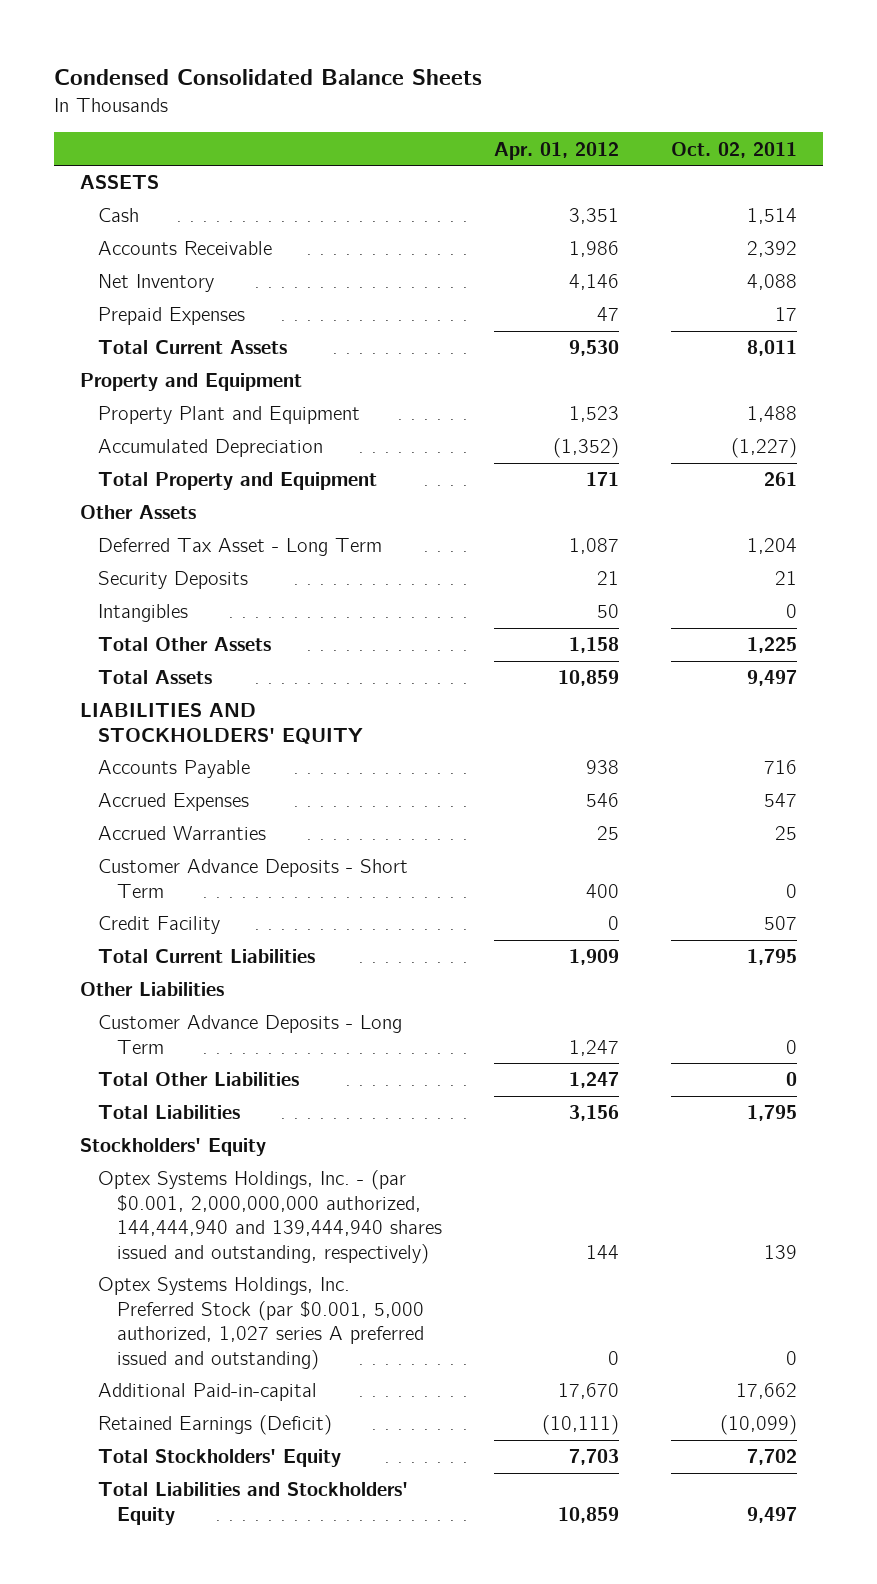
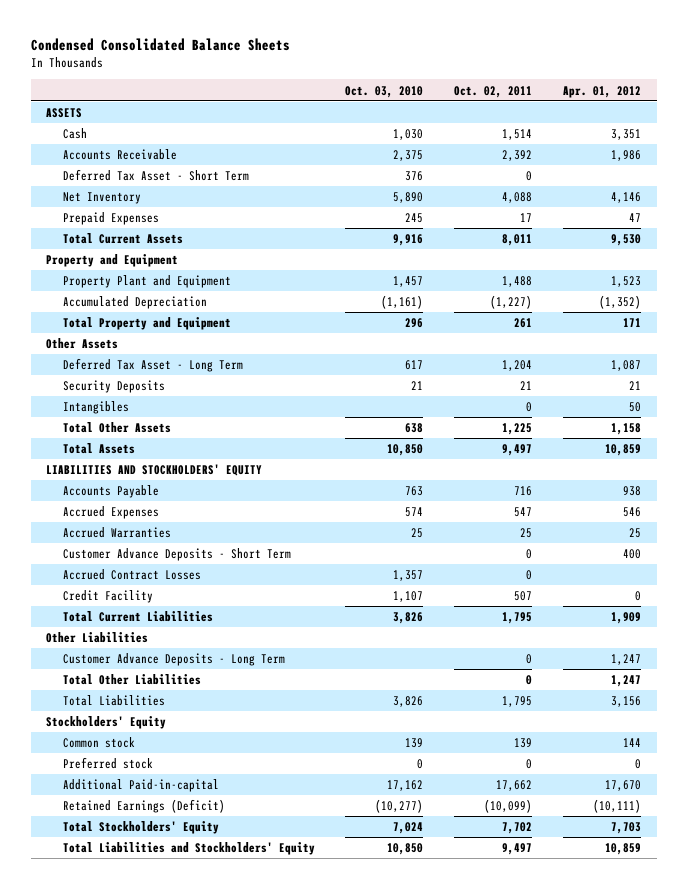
none -> [345,85,424,98] Oct. 03, 2010
none -> [62,169,249,182] Deferred Tax Asset - Short Term
none -> [62,569,201,581] Accrued Contract Losses
[98,1170,442,1264] Optex Systems Holdings, Inc. - (par $0.001, 2,000,000,000 authorized, 144,444,940 and 139,444,940 shares issued and outstanding, respectively) -> [62,737,135,749] Common stock
[98,1277,424,1370] Optex Systems Holdings, Inc. Preferred Stock (par $0.001, 5,000 authorized, 1,027 series A preferred issued and outstanding) -> [62,757,153,770] Preferred stock

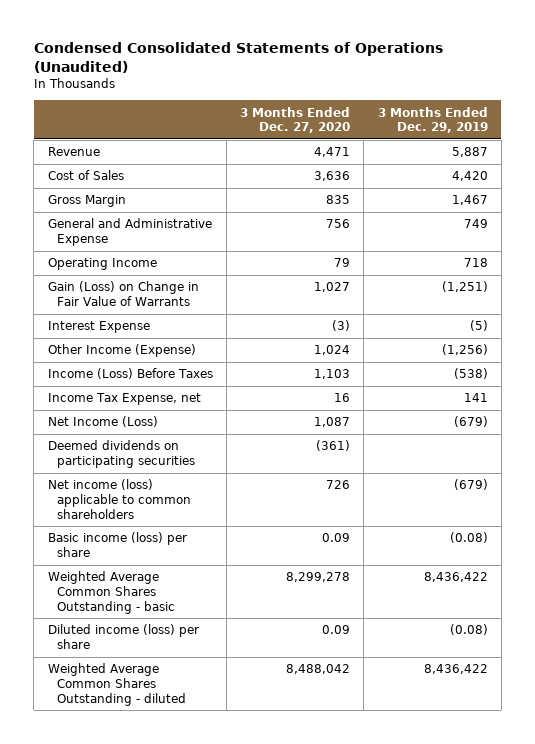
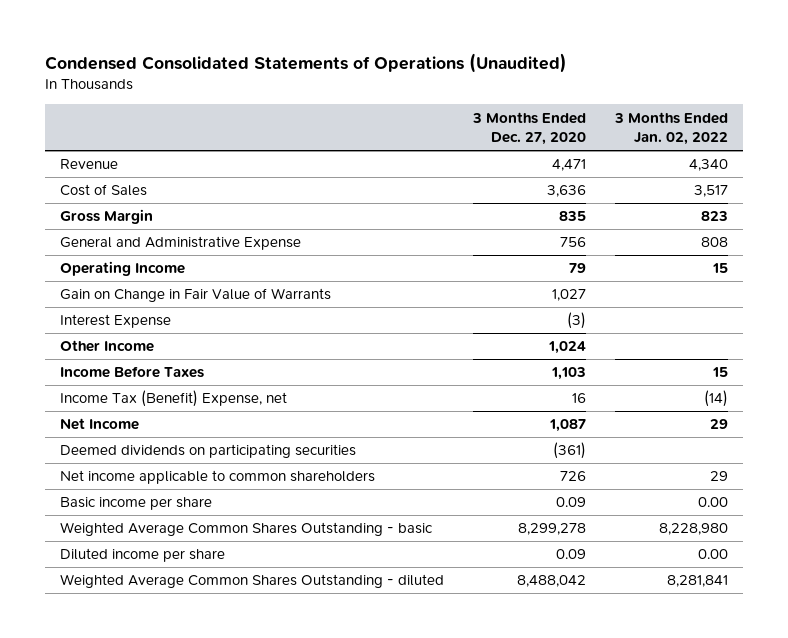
[377,106,488,134] 3 Months Ended Dec. 29, 2019 -> none
none -> [614,111,729,146] 3 Months Ended Jan. 02, 2022
[47,281,199,307] Gain (Loss) on Change in Fair Value of Warrants -> [59,288,331,303] Gain on Change in Fair Value of Warrants
[47,344,196,358] Other Income (Expense) -> [59,340,154,353] Other Income
[47,368,213,380] Income (Loss) Before Taxes -> [59,366,204,379] Income Before Taxes
[47,393,201,406] Income Tax Expense, net -> [59,390,287,408] Income Tax (Benefit) Expense, net
[47,416,158,428] Net Income (Loss) -> [59,418,139,431] Net Income
[47,479,192,519] Net income (loss) applicable to common shareholders -> [59,470,375,485] Net income applicable to common shareholders
[47,532,187,558] Basic income (loss) per share -> [59,497,212,511] Basic income per share
[47,624,199,650] Diluted income (loss) per share -> [59,548,225,563] Diluted income per share

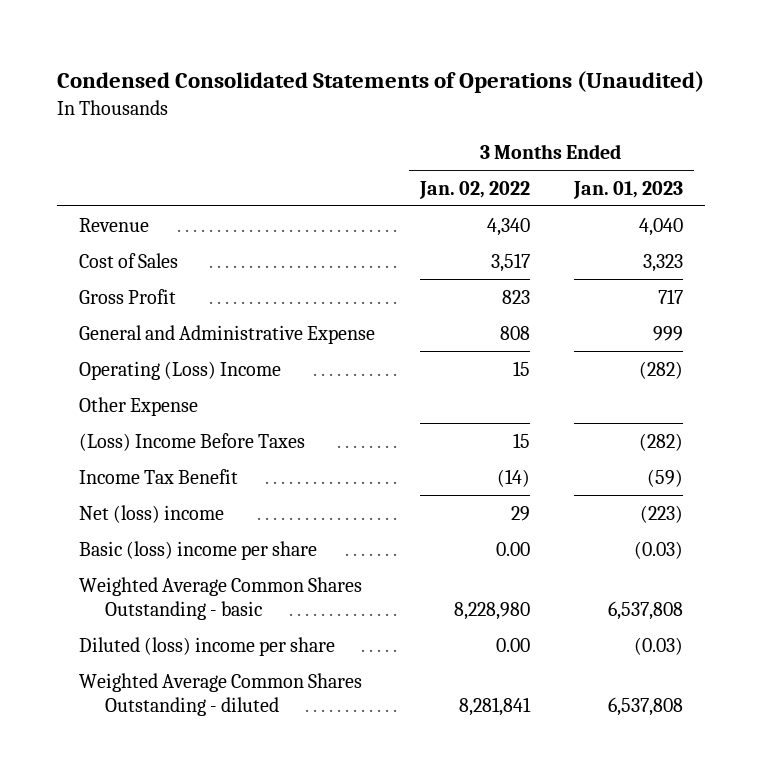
[472,111,587,146] 3 Months Ended Dec. 27, 2020 -> none
none -> [572,180,683,199] Jan. 01, 2023
[59,209,153,225] Gross Margin -> [79,288,177,304] Gross Profit
[59,288,331,303] Gain on Change in Fair Value of Warrants -> none
[59,314,171,329] Interest Expense -> none
[59,444,356,459] Deemed dividends on participating securities -> none
[59,470,375,485] Net income applicable to common shareholders -> none
[59,261,185,277] Operating Income -> [79,360,282,380] Operating (Loss) Income
[59,340,154,353] Other Income -> [79,396,199,416] Other Expense
[59,366,204,379] Income Before Taxes -> [79,432,306,451] (Loss) Income Before Taxes
[59,390,287,408] Income Tax (Benefit) Expense, net -> [79,468,239,484] Income Tax Benefit
[59,418,139,431] Net Income -> [79,504,225,523] Net (loss) income
[59,497,212,511] Basic income per share -> [79,540,318,560] Basic (loss) income per share
[59,548,225,563] Diluted income per share -> [79,636,336,656] Diluted (loss) income per share

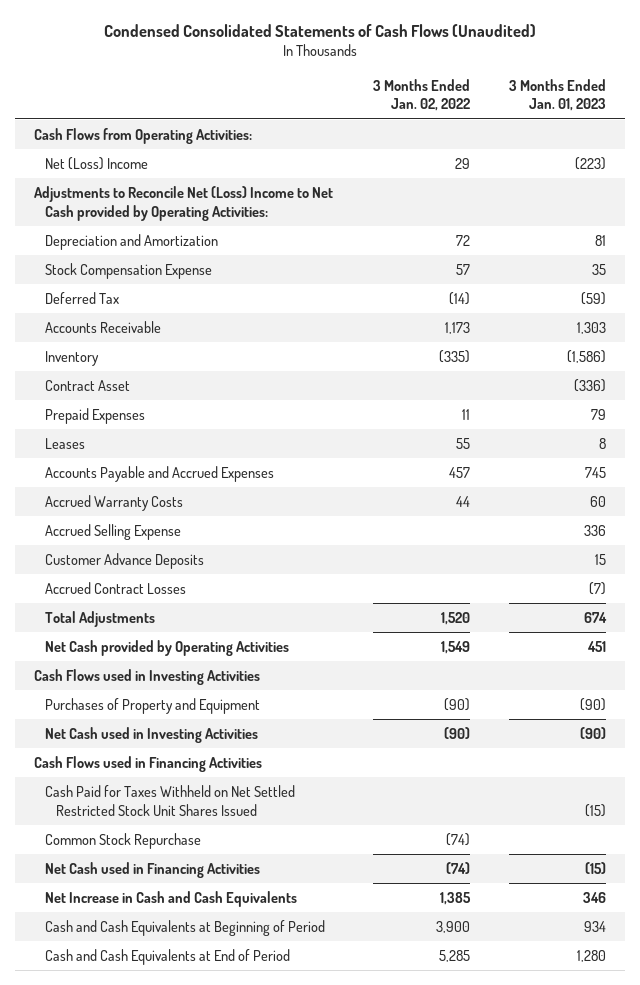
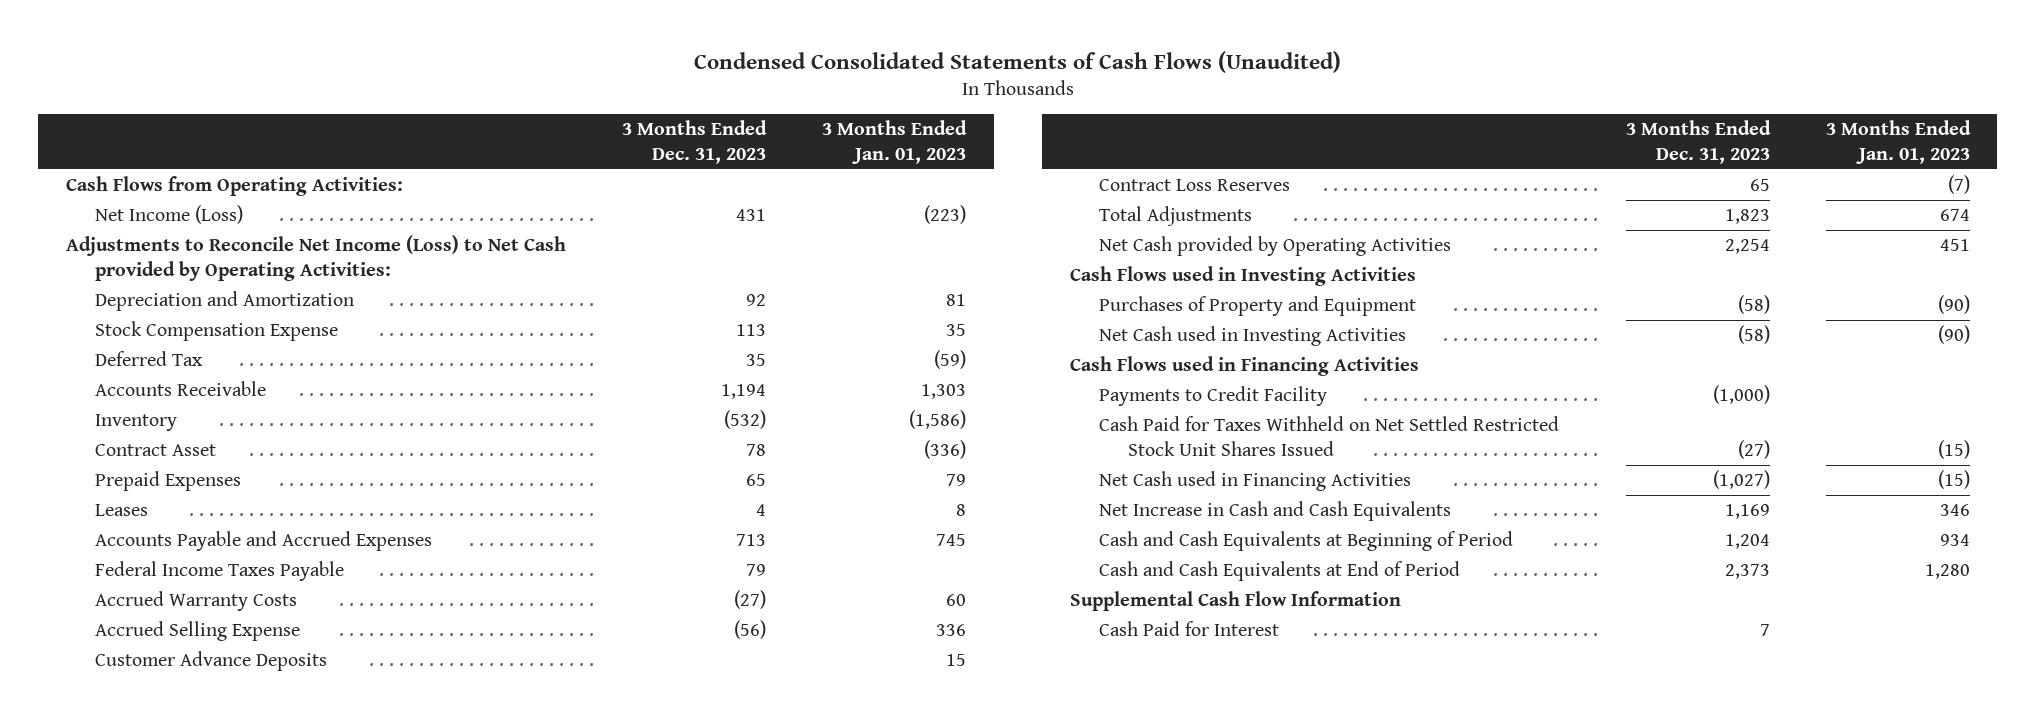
[372,78,470,112] 3 Months Ended Jan. 02, 2022 -> none
none -> [622,120,768,165] 3 Months Ended Dec. 31, 2023
[45,156,149,170] Net (Loss) Income -> [95,204,244,224] Net Income (Loss)
[34,185,334,221] Adjustments to Reconcile Net (Loss) Income to Net Cash provided by Operating Activities: -> [66,234,567,281] Adjustments to Reconcile Net Income (Loss) to Net Cash provided by Operating Activities:
none -> [95,560,345,581] Federal Income Taxes Payable
[45,581,187,594] Accrued Contract Losses -> [1099,178,1291,191] Contract Loss Reserves
none -> [1099,385,1328,406] Payments to Credit Facility
[45,832,202,849] Common Stock Repurchase -> none
none -> [1070,590,1402,611] Supplemental Cash Flow Information
none -> [1099,620,1280,636] Cash Paid for Interest

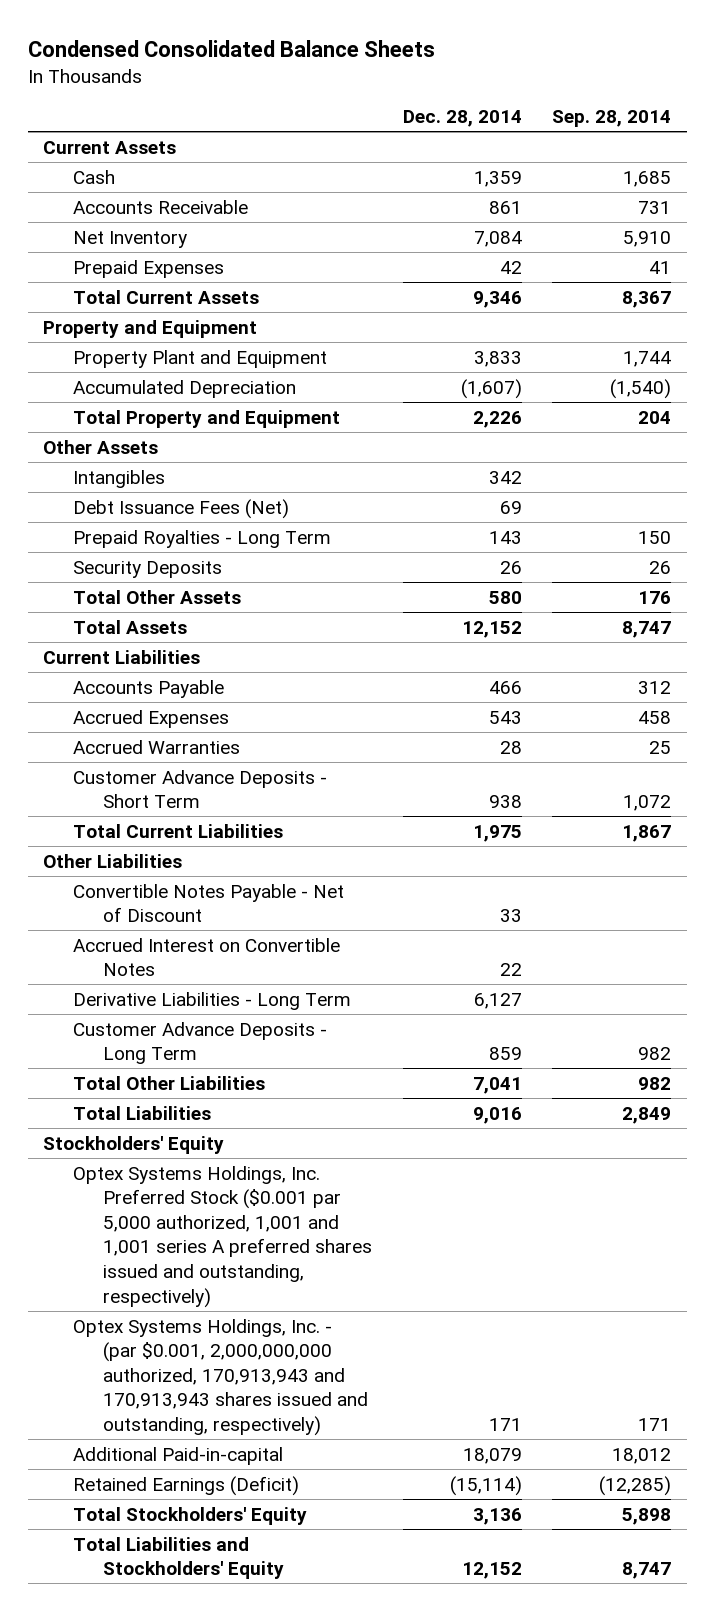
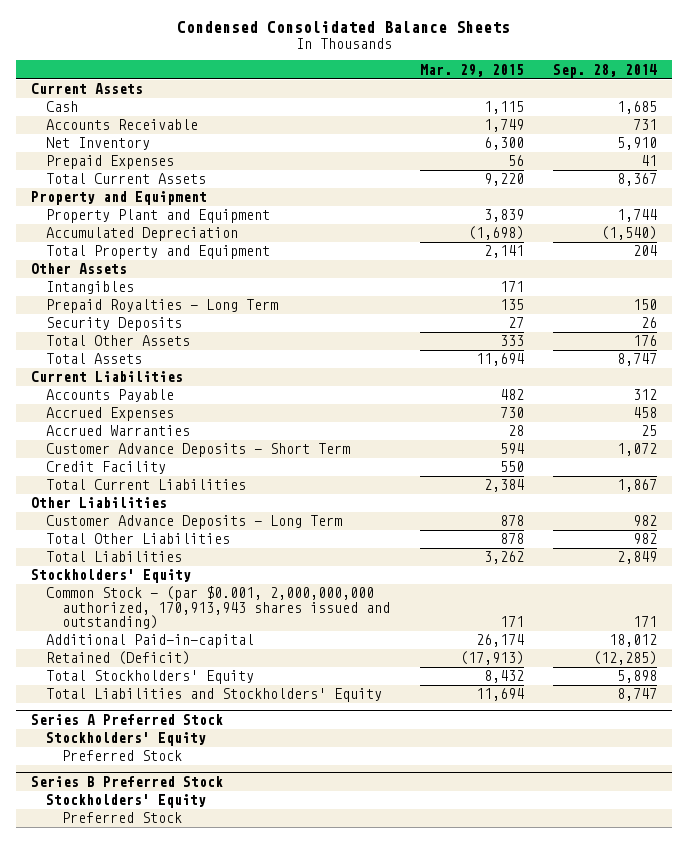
[402,110,522,128] Dec. 28, 2014 -> none
none -> [419,63,524,77] Mar. 29, 2015
[72,498,289,519] Debt Issuance Fees (Net) -> none
none -> [46,461,167,475] Credit Facility
[72,883,344,923] Convertible Notes Payable - Net of Discount -> none
[72,937,340,977] Accrued Interest on Convertible Notes -> none
[72,991,351,1010] Derivative Liabilities - Long Term -> none
[72,1165,372,1308] Optex Systems Holdings, Inc. Preferred Stock ($0.001 par 5,000 authorized, 1,001 and 1,001 series A preferred shares issued and outstanding, respectively) -> none
[72,1318,368,1437] Optex Systems Holdings, Inc. - (par $0.001, 2,000,000,000 authorized, 170,913,943 and 170,913,943 shares issued and outstanding, respectively) -> [46,586,391,629] Common Stock - (par $0.001, 2,000,000,000 authorized, 170,913,943 shares issued and outstanding)
[72,1475,299,1496] Retained Earnings (Deficit) -> [46,651,191,666] Retained (Deficit)
none -> [30,713,223,725] Series A Preferred Stock
none -> [46,732,207,747] Stockholders' Equity
none -> [62,750,183,762] Preferred Stock
none -> [30,775,223,787] Series B Preferred Stock
none -> [46,794,207,809] Stockholders' Equity
none -> [62,812,183,824] Preferred Stock

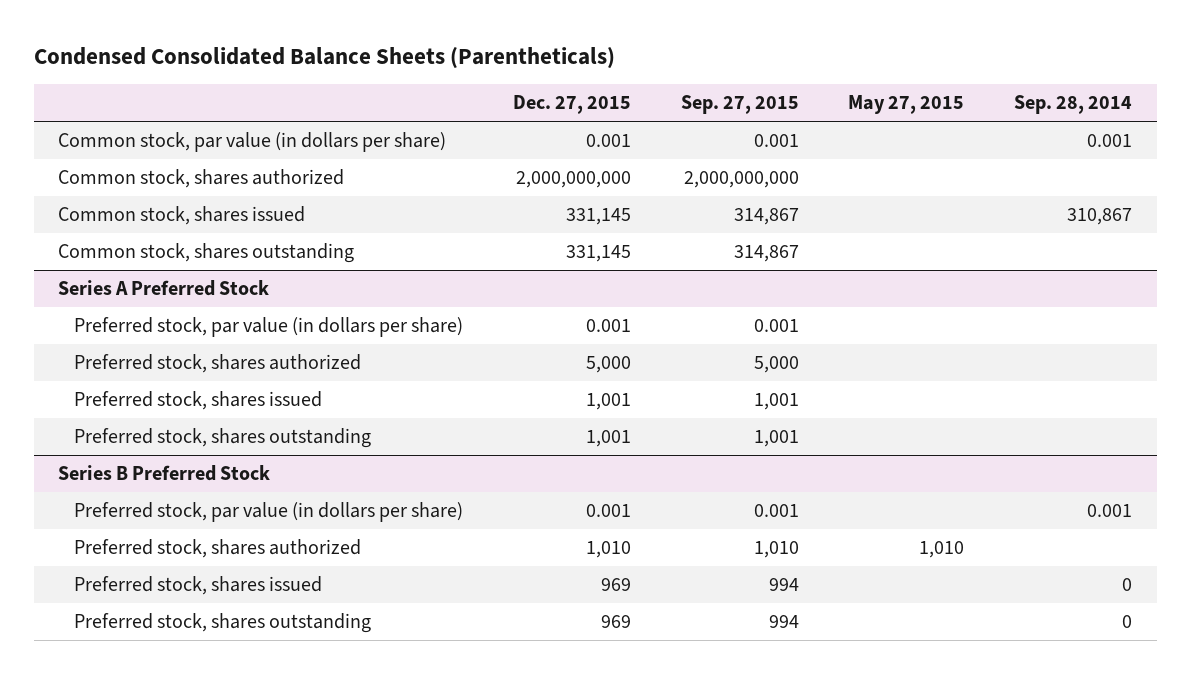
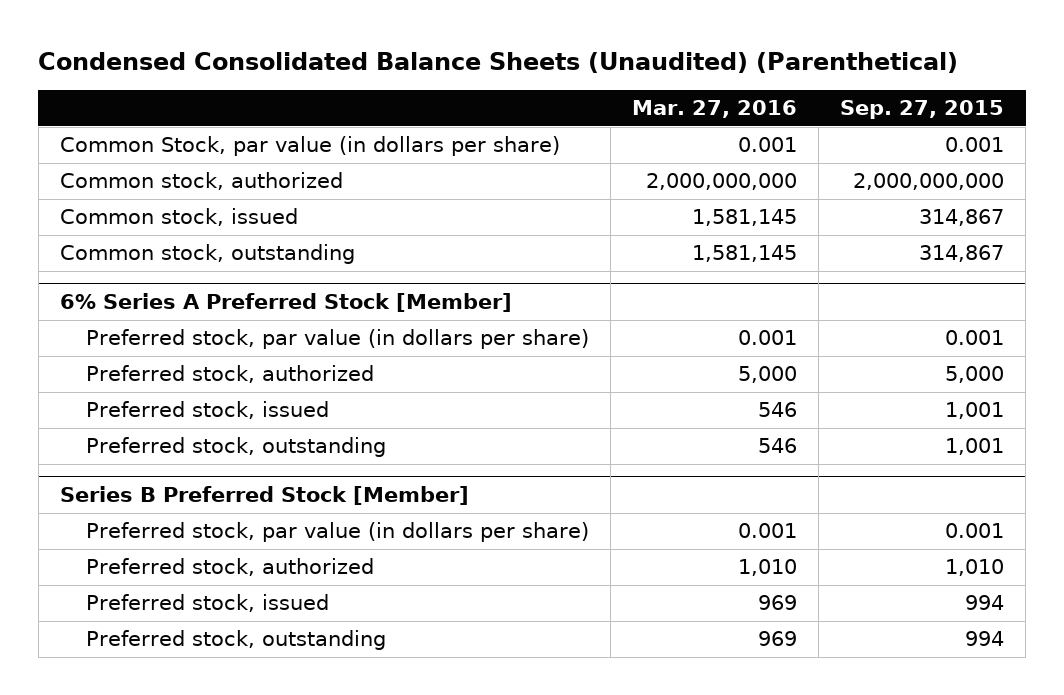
[33,47,615,70] Condensed Consolidated Balance Sheets (Parentheticals) -> [38,51,959,73] Condensed Consolidated Balance Sheets (Unaudited) (Parenthetical)
[512,95,631,115] Dec. 27, 2015 -> none
[848,95,965,115] May 27, 2015 -> none
[1014,95,1133,115] Sep. 28, 2014 -> none
none -> [632,100,798,119] Mar. 27, 2016
[58,132,447,153] Common stock, par value (in dollars per share) -> [59,136,560,157] Common Stock, par value (in dollars per share)
[58,169,345,189] Common stock, shares authorized -> [59,172,343,191] Common stock, authorized
[58,206,306,226] Common stock, shares issued -> [59,208,298,227] Common stock, issued
[58,243,355,264] Common stock, shares outstanding -> [59,244,355,265] Common stock, outstanding
[58,280,270,297] Series A Preferred Stock -> [59,293,512,313] 6% Series A Preferred Stock [Member]
[74,354,362,374] Preferred stock, shares authorized -> [86,365,375,384] Preferred stock, authorized
[74,391,323,411] Preferred stock, shares issued -> [86,401,330,420] Preferred stock, issued
[74,428,372,449] Preferred stock, shares outstanding -> [86,437,387,458] Preferred stock, outstanding
[58,465,271,482] Series B Preferred Stock -> [59,486,469,506] Series B Preferred Stock [Member]
[74,539,362,559] Preferred stock, shares authorized -> [86,558,375,577] Preferred stock, authorized
[74,576,323,596] Preferred stock, shares issued -> [86,594,330,613] Preferred stock, issued
[74,613,372,634] Preferred stock, shares outstanding -> [86,630,387,651] Preferred stock, outstanding

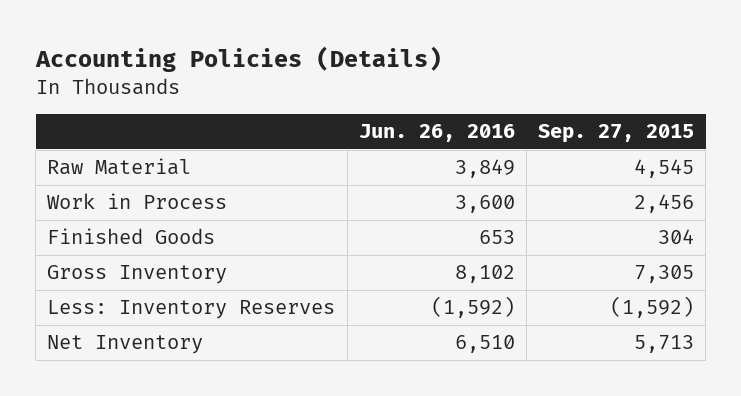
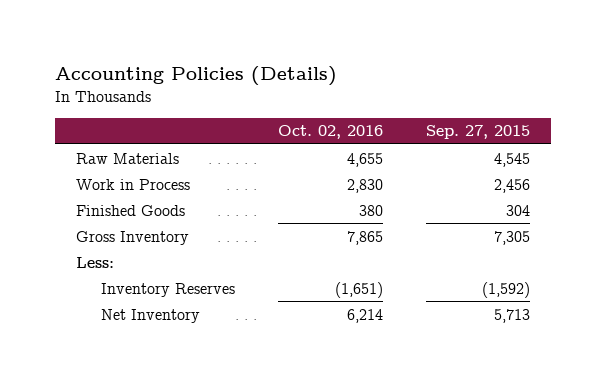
[358,124,515,143] Jun. 26, 2016 -> none
none -> [278,125,384,140] Oct. 02, 2016
[47,158,192,176] Raw Material -> [76,152,180,164] Raw Materials
none -> [76,256,115,268] Less:
[47,300,336,320] Less: Inventory Reserves -> [101,282,236,297] Inventory Reserves

